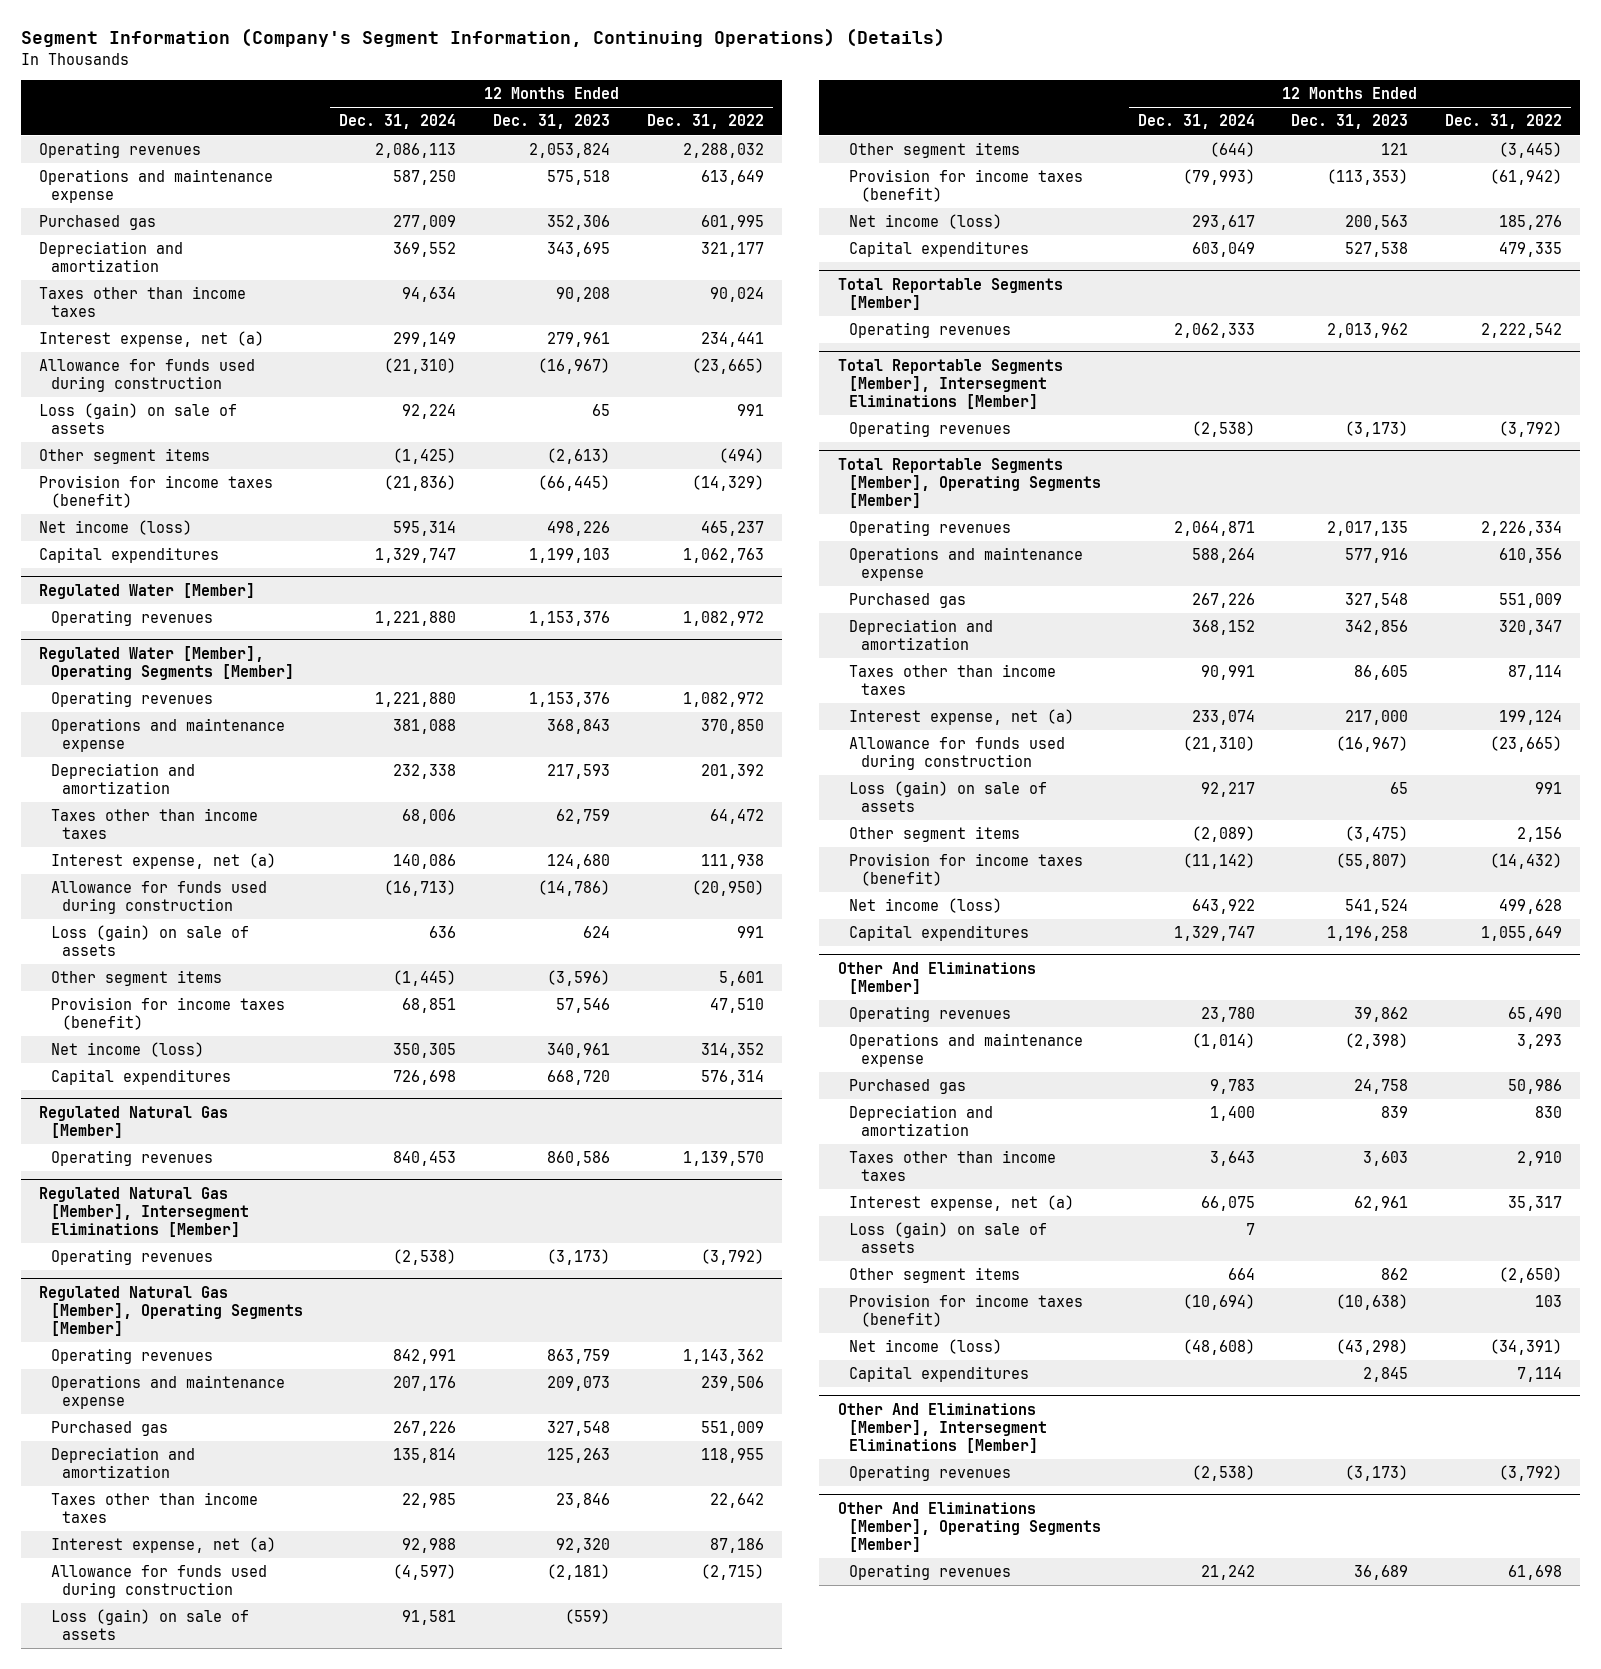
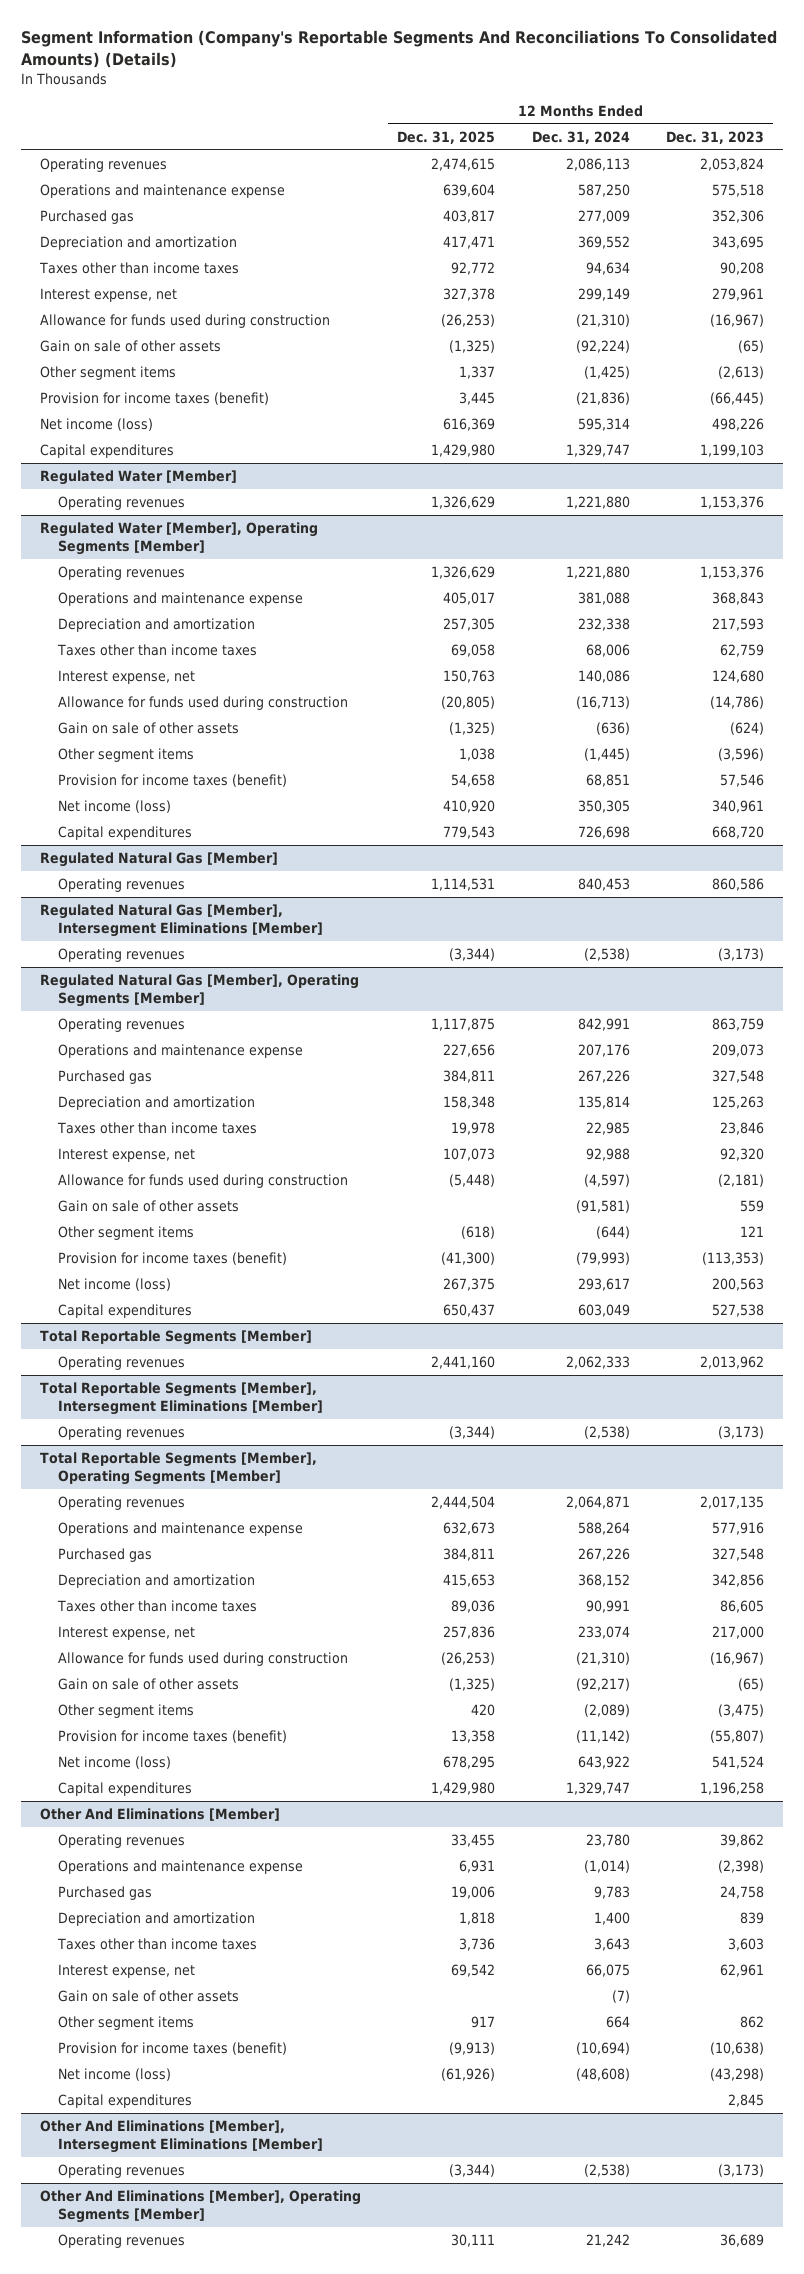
[21,28,946,48] Segment Information (Company's Segment Information, Continuing Operations) (Details) -> [21,30,778,68] Segment Information (Company's Reportable Segments And Reconciliations To Consolidated Amounts) (Details)
[646,114,764,130] Dec. 31, 2022 -> none
none -> [397,131,496,145] Dec. 31, 2025
[39,331,265,348] Interest expense, net (a) -> [39,288,177,303] Interest expense, net
[39,403,238,435] Loss (gain) on sale of assets -> [39,340,221,353] Gain on sale of other assets
[402,404,457,420] 92,224 -> [575,340,630,354] (92,224)
[592,404,611,417] 65 -> [738,340,765,354] (65)
[50,853,276,870] Interest expense, net (a) -> [58,670,196,685] Interest expense, net
[50,925,249,957] Loss (gain) on sale of assets -> [58,722,240,735] Gain on sale of other assets
[429,926,457,939] 636 -> [595,722,630,736] (636)
[583,926,611,939] 624 -> [730,722,765,736] (624)
[50,1537,276,1554] Interest expense, net (a) -> [58,1148,196,1163] Interest expense, net
[50,1609,249,1641] Loss (gain) on sale of assets -> [58,1200,240,1213] Gain on sale of other assets
[402,1610,457,1626] 91,581 -> [575,1200,630,1214] (91,581)
[565,1609,611,1625] (559) -> [740,1200,765,1213] 559
[849,709,1075,726] Interest expense, net (a) -> [58,1626,196,1641] Interest expense, net
[849,781,1048,813] Loss (gain) on sale of assets -> [58,1678,240,1691] Gain on sale of other assets
[1200,782,1255,798] 92,217 -> [575,1678,630,1692] (92,217)
[1390,782,1409,795] 65 -> [738,1678,765,1692] (65)
[849,1195,1075,1212] Interest expense, net (a) -> [58,1964,196,1979] Interest expense, net
[849,1222,1048,1254] Loss (gain) on sale of assets -> [58,1990,240,2003] Gain on sale of other assets
[1245,1223,1255,1236] 7 -> [611,1990,630,2004] (7)

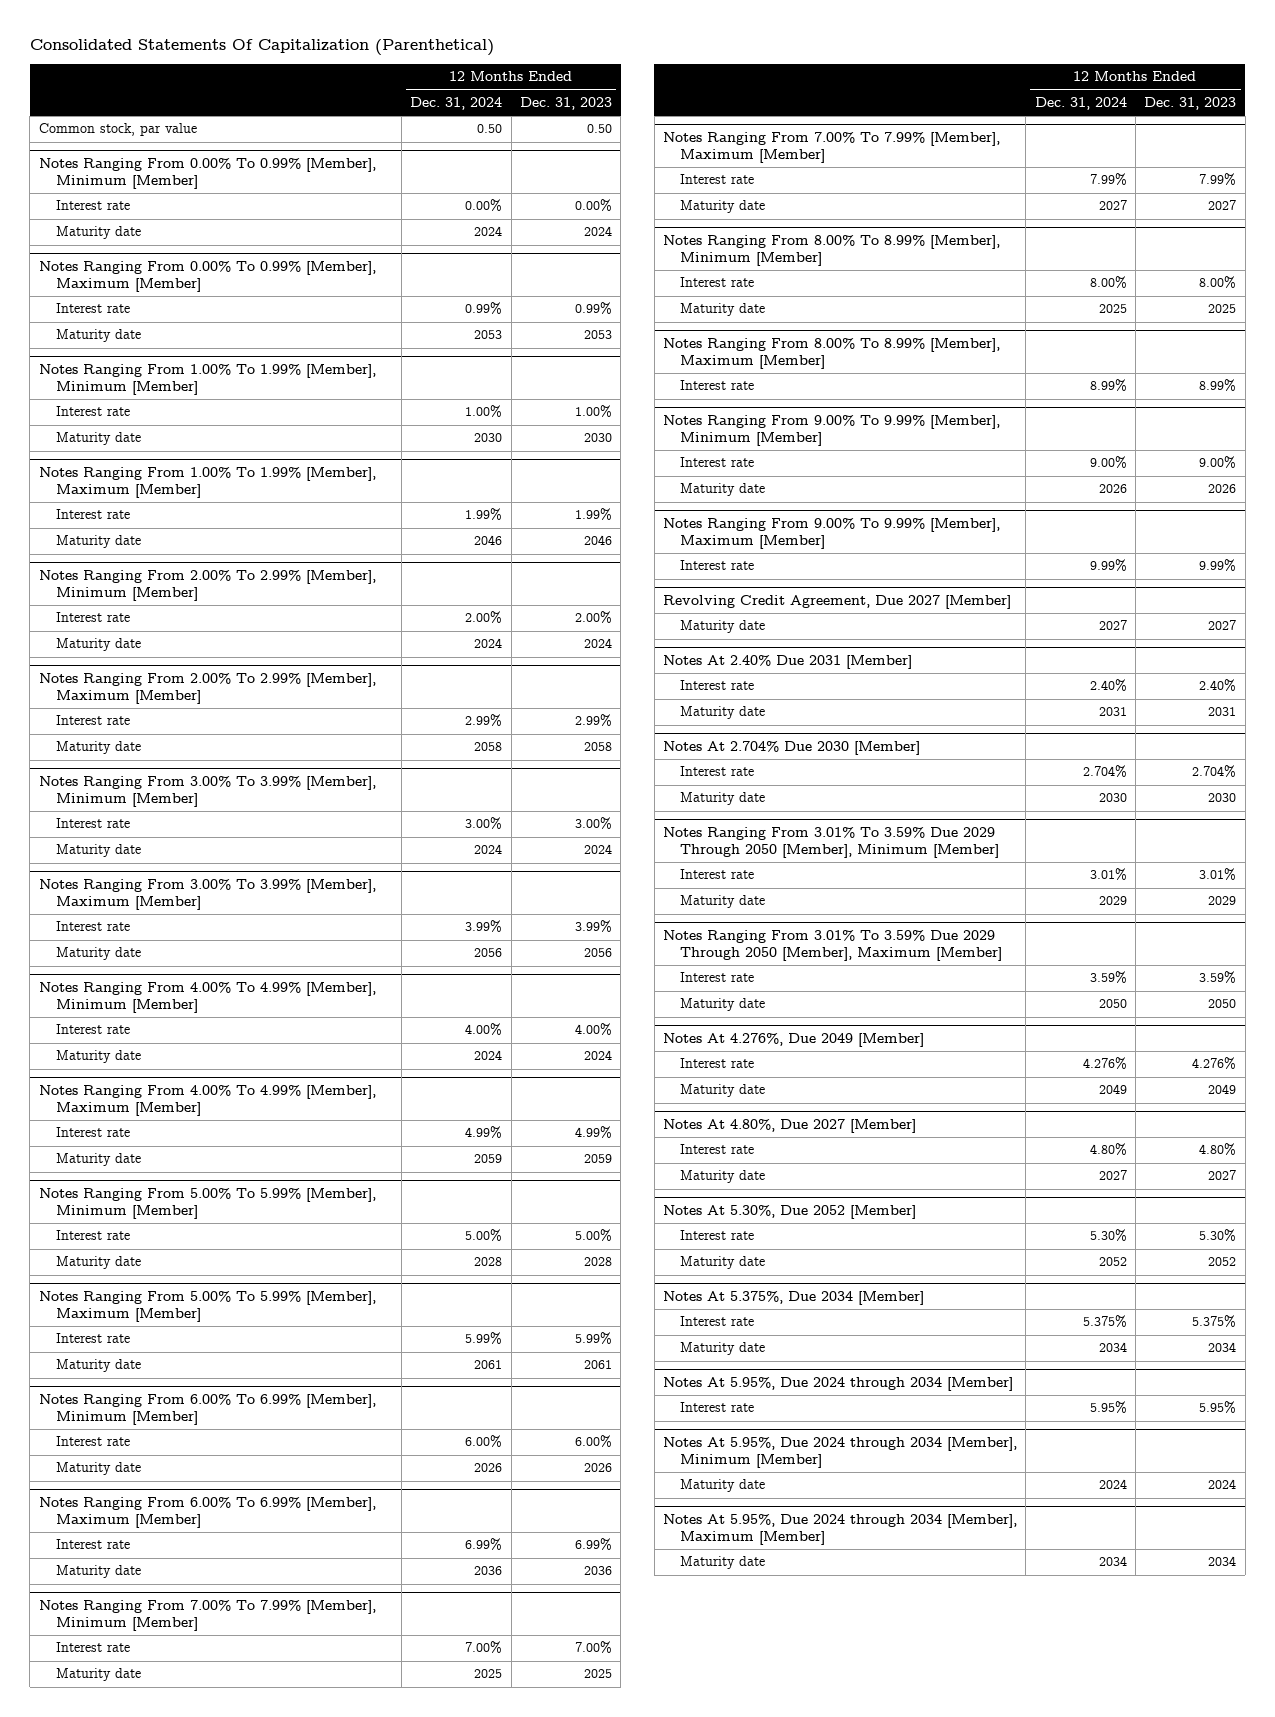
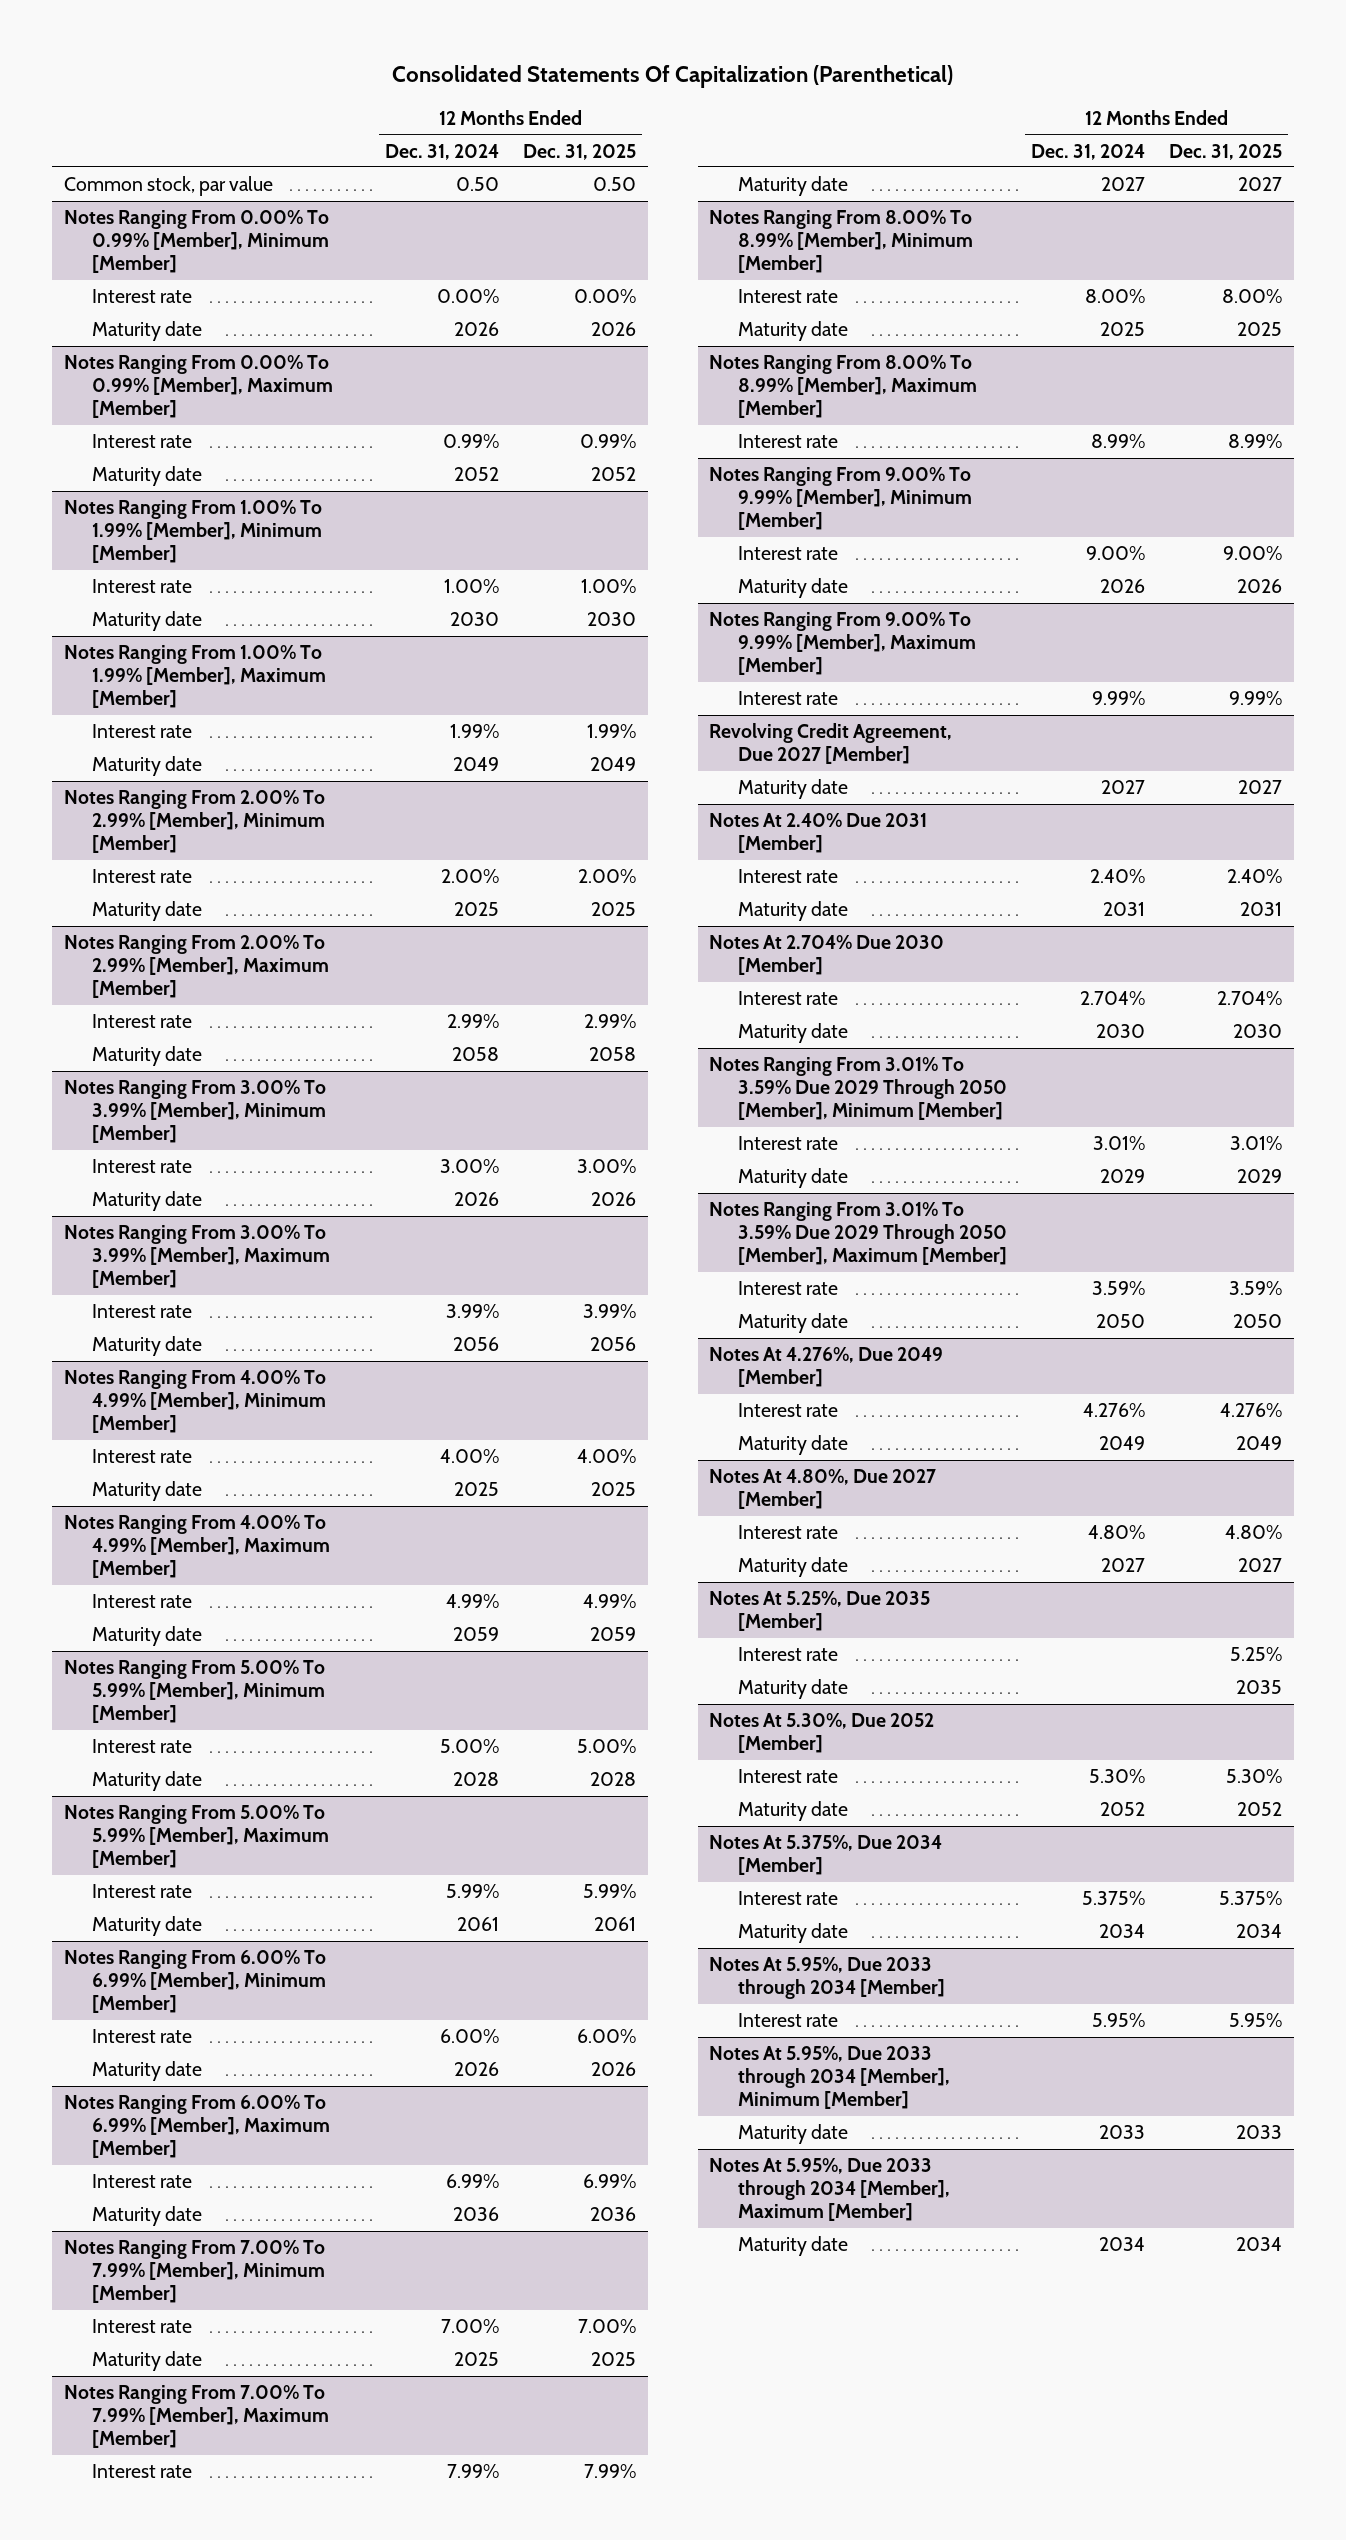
[520,97,613,111] Dec. 31, 2023 -> none
none -> [523,143,637,160] Dec. 31, 2025
[474,226,503,237] 2024 -> [454,322,500,337] 2026
[474,330,503,340] 2053 -> [454,467,500,482] 2052
[474,535,503,546] 2046 -> [453,757,500,772] 2049
[474,638,503,649] 2024 -> [454,902,500,917] 2025
[474,844,503,855] 2024 -> [454,1192,500,1207] 2026
[474,1050,503,1061] 2024 -> [454,1482,500,1497] 2025
none -> [709,1591,931,1632] Notes At 5.25%, Due 2035 [Member]
none -> [738,1647,839,1662] Interest rate
none -> [738,1679,849,1700] Maturity date
[662,1376,1013,1391] Notes At 5.95%, Due 2024 through 2034 [Member] -> [709,1957,946,2000] Notes At 5.95%, Due 2033 through 2034 [Member]
[662,1436,1017,1468] Notes At 5.95%, Due 2024 through 2034 [Member], Minimum [Member] -> [709,2046,951,2110] Notes At 5.95%, Due 2033 through 2034 [Member], Minimum [Member]
[1098,1479,1127,1490] 2024 -> [1099,2125,1146,2140] 2033
[662,1513,1017,1545] Notes At 5.95%, Due 2024 through 2034 [Member], Maximum [Member] -> [709,2158,951,2222] Notes At 5.95%, Due 2033 through 2034 [Member], Maximum [Member]

